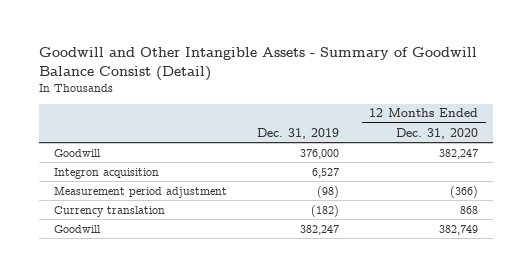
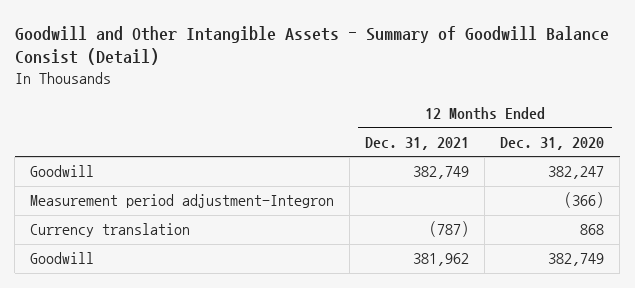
[257,127,340,139] Dec. 31, 2019 -> none
none -> [365,136,470,150] Dec. 31, 2021
[54,167,160,179] Integron acquisition -> none
[54,185,228,198] Measurement period adjustment -> [30,194,335,209] Measurement period adjustment-Integron

